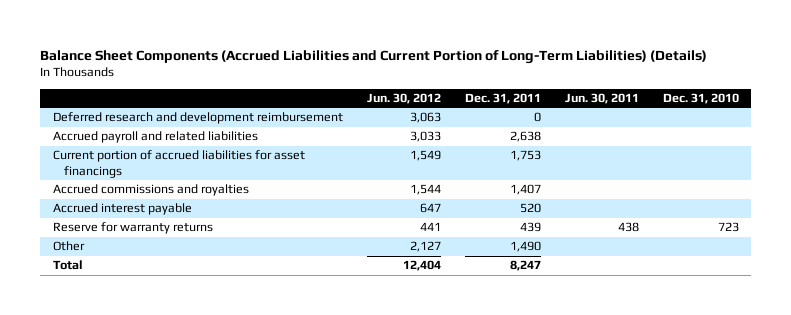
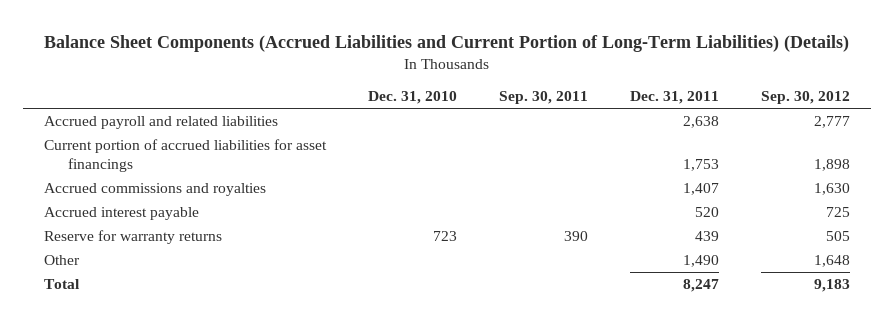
[366,92,441,104] Jun. 30, 2012 -> none
[564,92,639,104] Jun. 30, 2011 -> none
none -> [499,91,589,105] Sep. 30, 2011
none -> [761,91,851,105] Sep. 30, 2012
[52,112,343,125] Deferred research and development reimbursement -> none

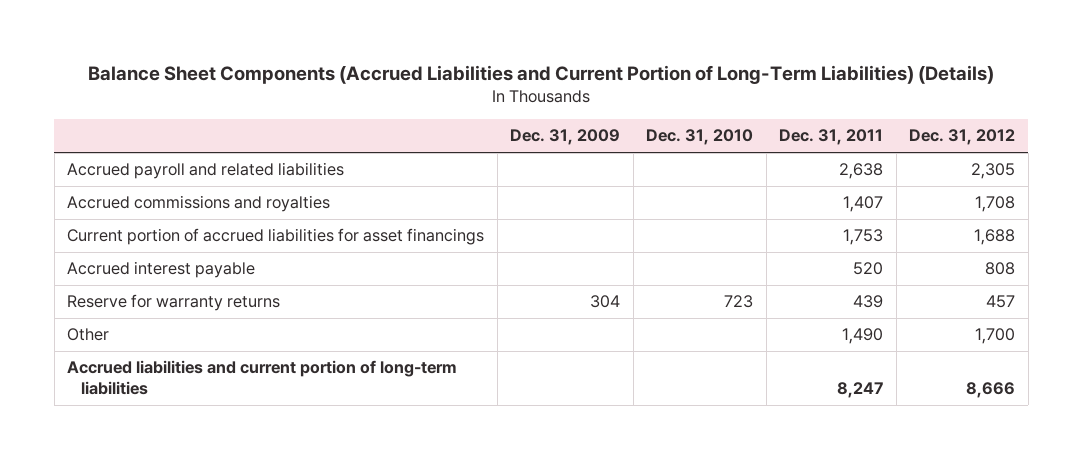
[499,91,589,105] Sep. 30, 2011 -> none
[761,91,851,105] Sep. 30, 2012 -> none
none -> [510,129,621,146] Dec. 31, 2009
none -> [909,129,1016,146] Dec. 31, 2012
[44,138,328,173] Current portion of accrued liabilities for asset financings -> [67,228,485,246] Current portion of accrued liabilities for asset financings
[44,278,81,289] Total -> [67,360,458,396] Accrued liabilities and current portion of long-term liabilities

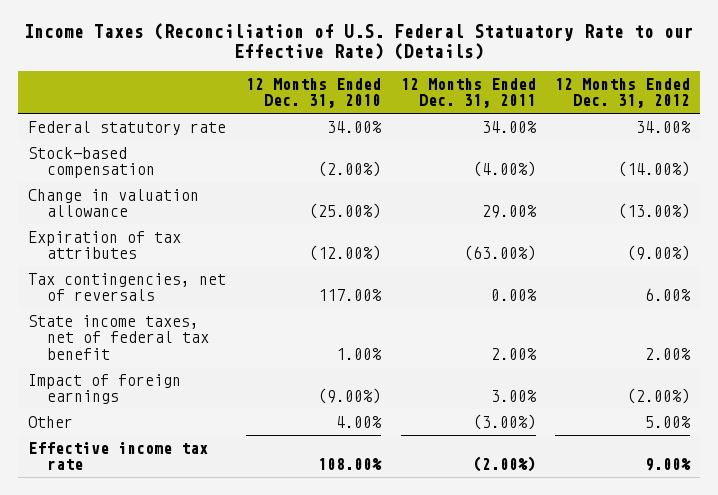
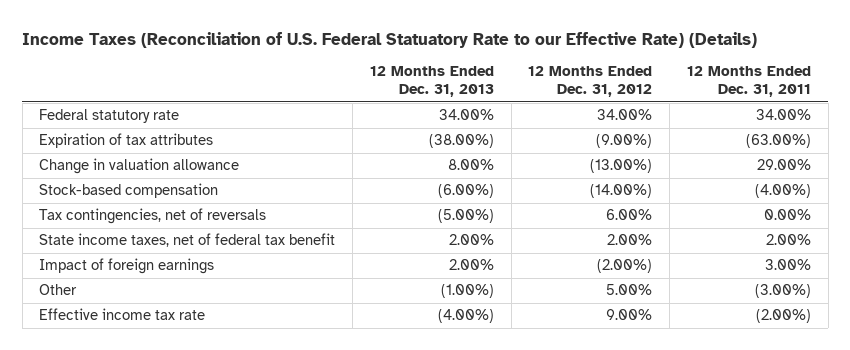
[245,77,381,109] 12 Months Ended Dec. 31, 2010 -> none
none -> [369,66,494,98] 12 Months Ended Dec. 31, 2013
[28,188,200,218] Change in valuation allowance -> [39,158,240,175] Change in valuation allowance
[28,146,155,179] Stock-based compensation -> [39,183,219,199] Stock-based compensation

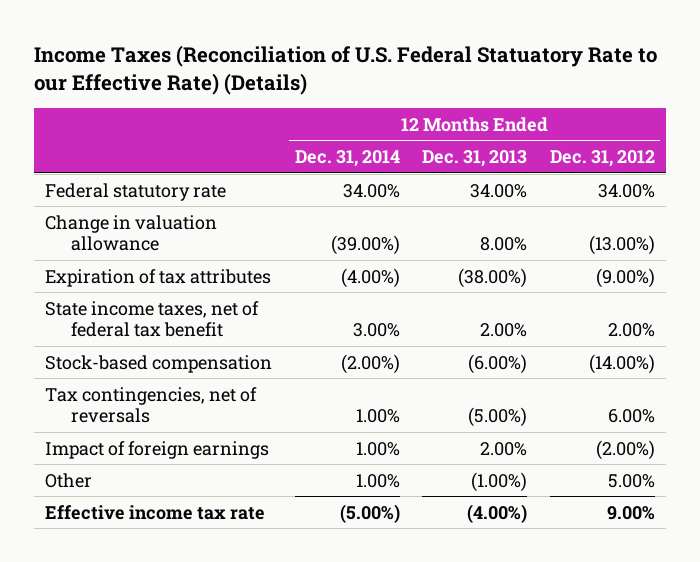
[686,66,811,98] 12 Months Ended Dec. 31, 2011 -> none
none -> [294,150,400,168] Dec. 31, 2014
[39,133,214,149] Expiration of tax attributes -> [45,268,272,287] Expiration of tax attributes
[39,233,336,248] State income taxes, net of federal tax benefit -> [45,300,260,338] State income taxes, net of federal tax benefit

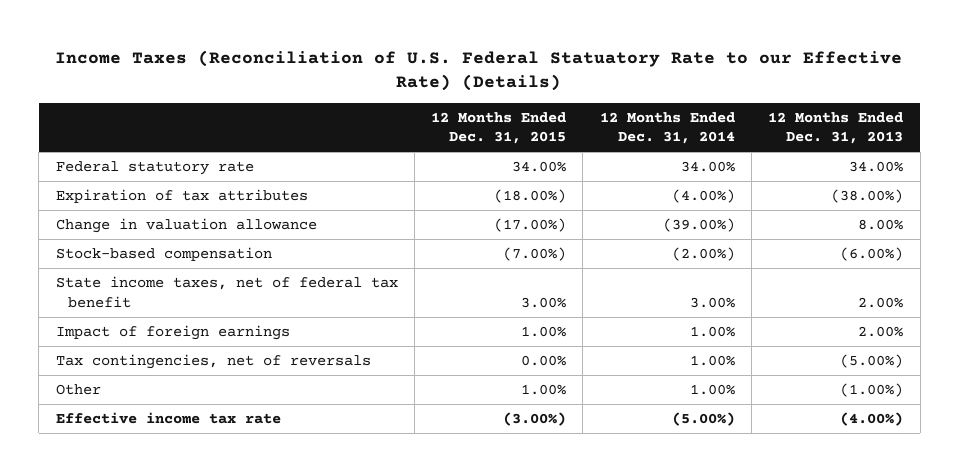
[549,150,655,168] Dec. 31, 2012 -> none
none -> [431,111,567,145] 12 Months Ended Dec. 31, 2015
[45,214,218,252] Change in valuation allowance -> [55,218,317,234] Change in valuation allowance
[45,300,260,338] State income taxes, net of federal tax benefit -> [55,276,398,308] State income taxes, net of federal tax benefit
[45,386,258,424] Tax contingencies, net of reversals -> [55,354,371,370] Tax contingencies, net of reversals

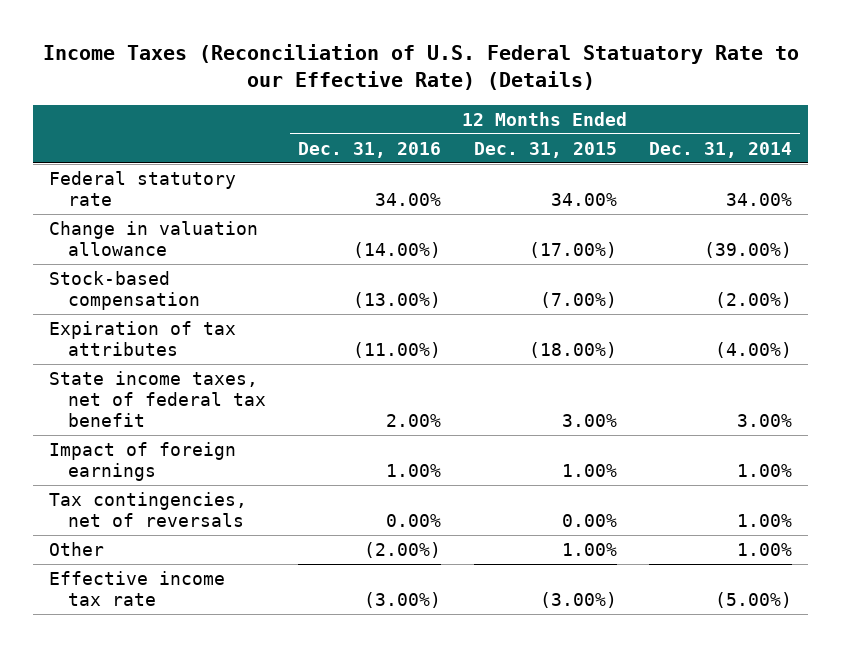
[768,111,904,145] 12 Months Ended Dec. 31, 2013 -> none
none -> [298,141,442,158] Dec. 31, 2016
[55,189,308,204] Expiration of tax attributes -> [49,320,237,356] Expiration of tax attributes

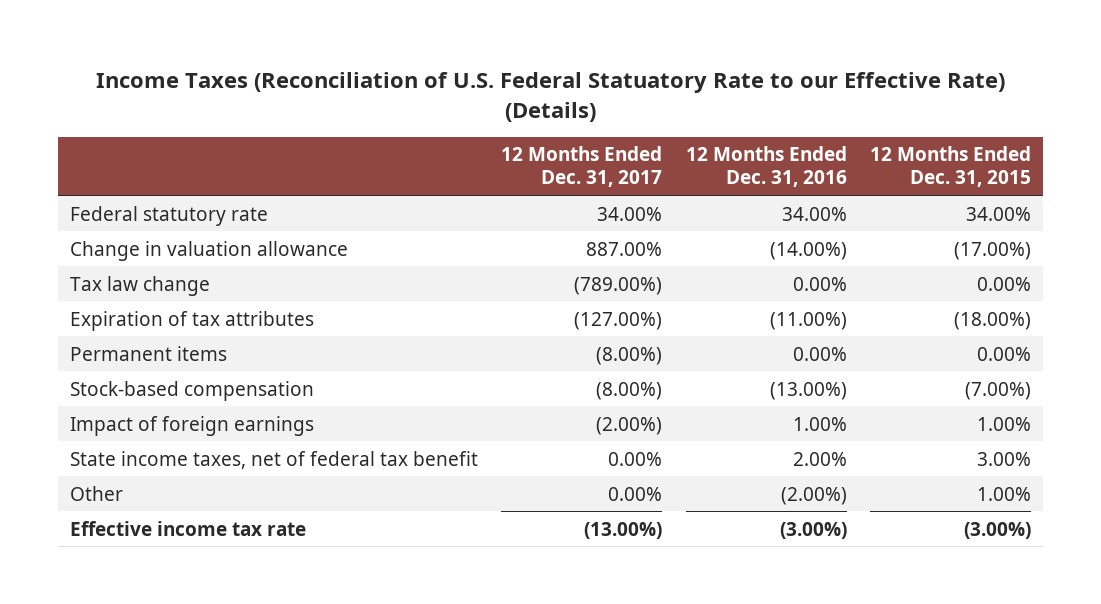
[648,141,792,158] Dec. 31, 2014 -> none
none -> [501,146,663,188] 12 Months Ended Dec. 31, 2017
none -> [69,275,210,296] Tax law change
none -> [69,345,227,361] Permanent items
[49,270,200,310] Stock-based compensation -> [69,380,314,401] Stock-based compensation
[49,491,248,527] Tax contingencies, net of reversals -> none
[49,370,266,427] State income taxes, net of federal tax benefit -> [69,450,478,469] State income taxes, net of federal tax benefit

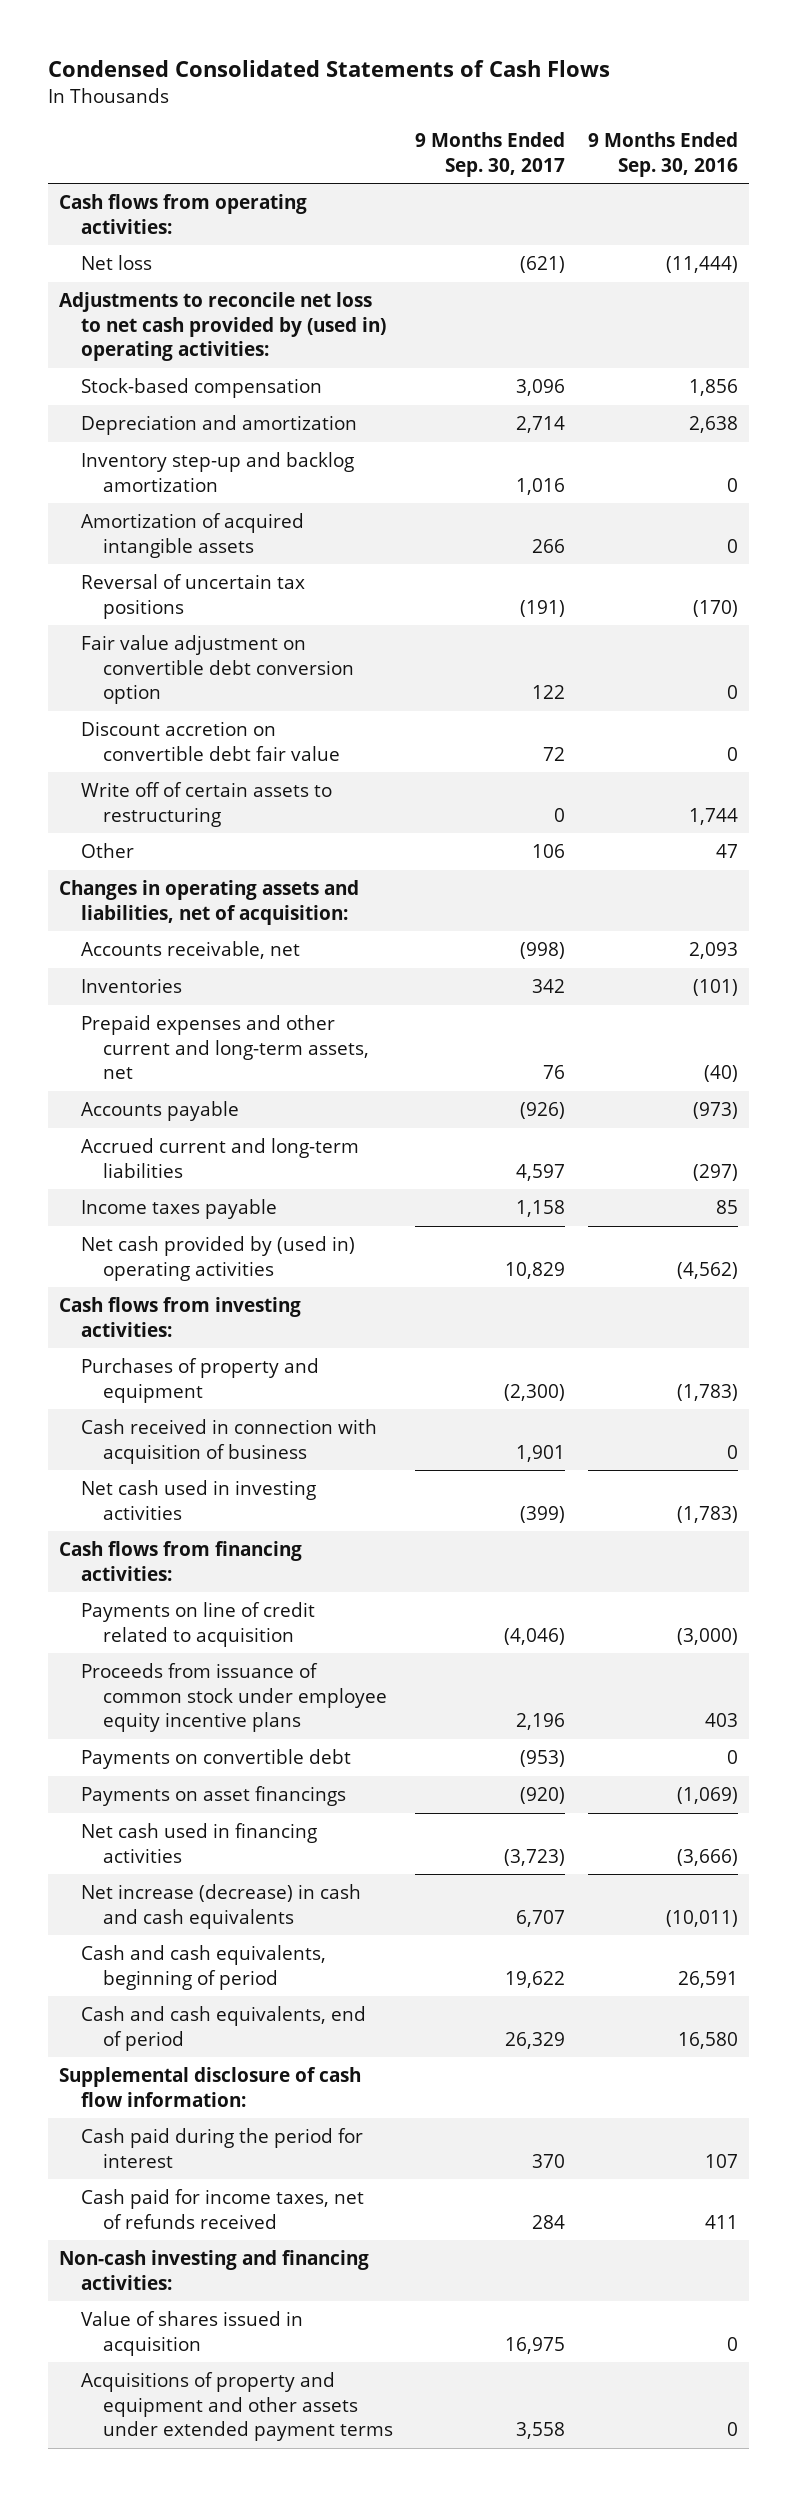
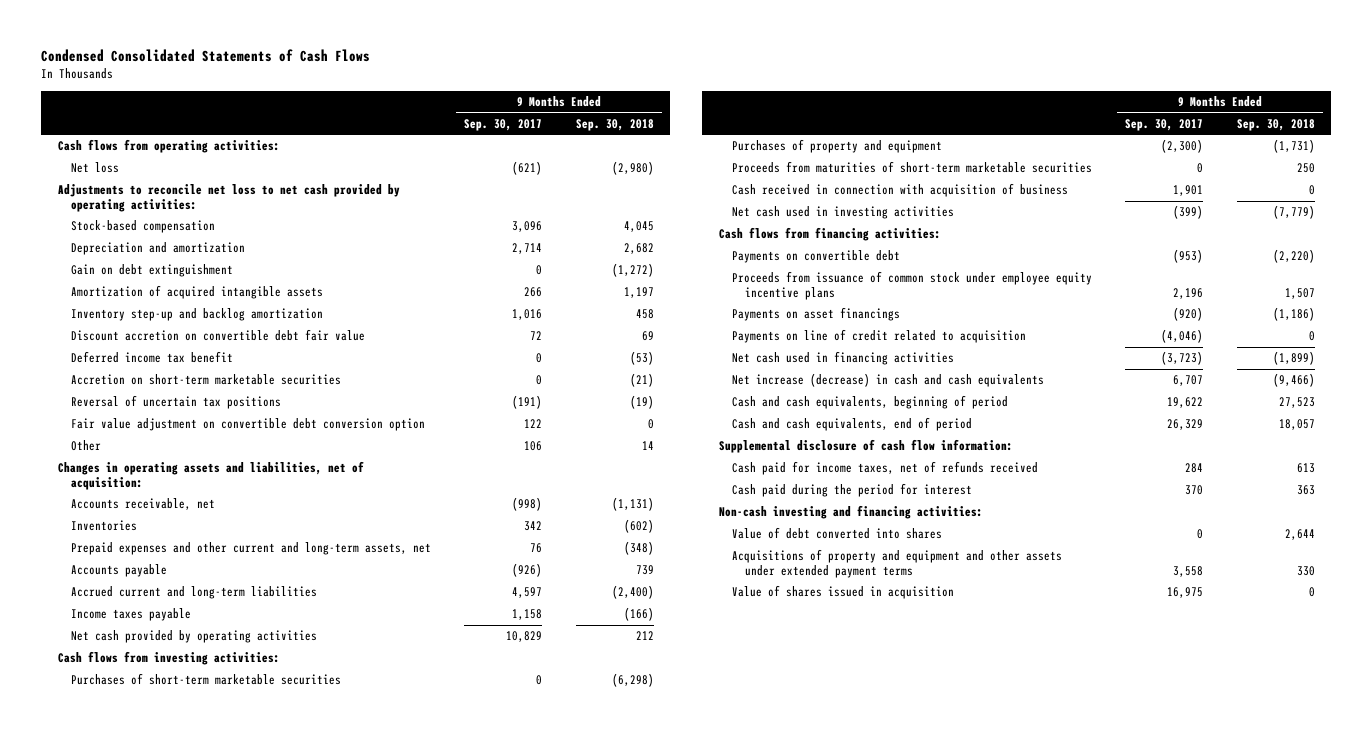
[587,132,738,177] 9 Months Ended Sep. 30, 2016 -> none
none -> [575,118,654,131] Sep. 30, 2018
[58,292,386,361] Adjustments to reconcile net loss to net cash provided by (used in) operating activities: -> [57,184,400,212] Adjustments to reconcile net loss to net cash provided by operating activities:
none -> [70,264,233,278] Gain on debt extinguishment
[80,452,354,492] Inventory step-up and backlog amortization -> [70,308,323,322] Inventory step-up and backlog amortization
[80,721,340,761] Discount accretion on convertible debt fair value -> [70,329,365,342] Discount accretion on convertible debt fair value
none -> [70,351,233,364] Deferred income tax benefit
none -> [70,374,341,386] Accretion on short-term marketable securities
[80,782,332,827] Write off of certain assets to restructuring -> none
[80,1236,355,1281] Net cash provided by (used in) operating activities -> [70,630,317,644] Net cash provided by operating activities
none -> [70,673,341,686] Purchases of short-term marketable securities
none -> [731,161,1092,174] Proceeds from maturities of short-term marketable securities
[80,1663,387,1732] Proceeds from issuance of common stock under employee equity incentive plans -> [731,271,1092,300] Proceeds from issuance of common stock under employee equity incentive plans
[80,1602,315,1647] Payments on line of credit related to acquisition -> [731,329,1026,344] Payments on line of credit related to acquisition
[80,2128,363,2168] Cash paid during the period for interest -> [731,483,972,498] Cash paid during the period for interest
none -> [731,527,942,540] Value of debt converted into shares
[80,2311,303,2356] Value of shares issued in acquisition -> [731,585,954,600] Value of shares issued in acquisition

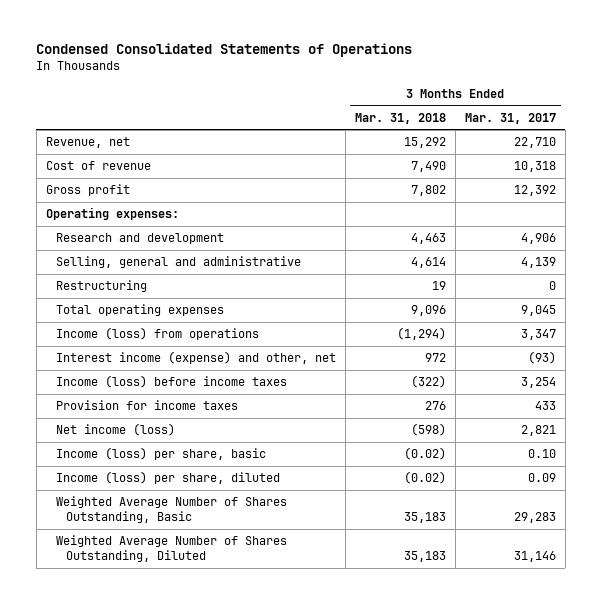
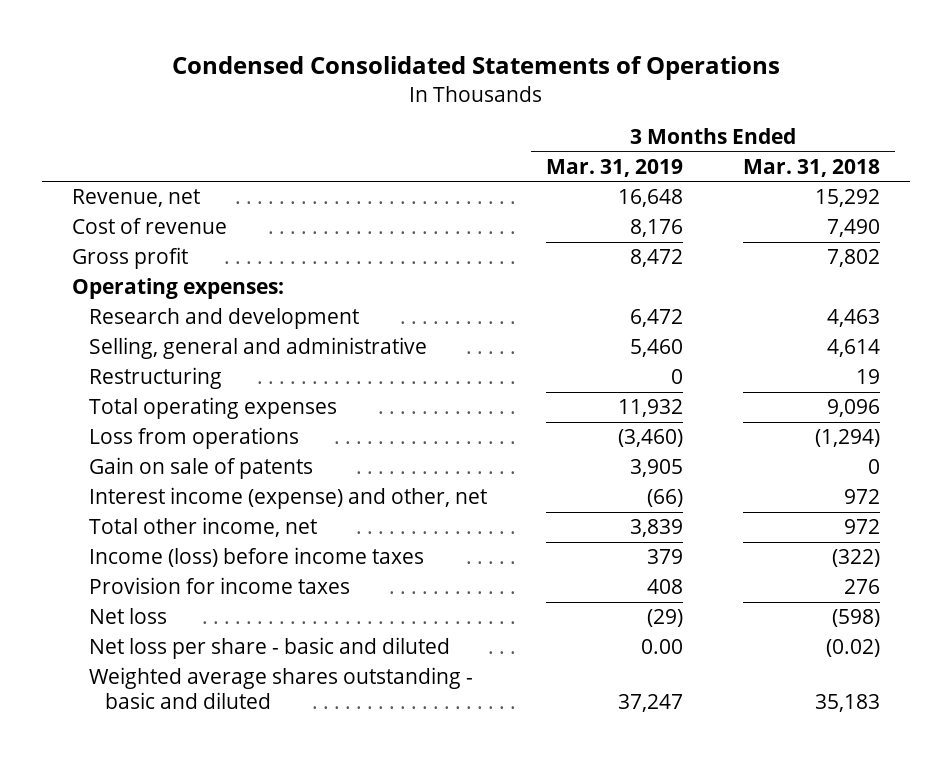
[464,112,556,124] Mar. 31, 2017 -> none
none -> [546,158,684,177] Mar. 31, 2019
[55,327,259,341] Income (loss) from operations -> [88,427,299,450] Loss from operations
none -> [88,457,313,480] Gain on sale of patents
none -> [88,517,317,538] Total other income, net
[55,471,280,485] Income (loss) per share, diluted -> none
[55,535,287,563] Weighted Average Number of Shares Outstanding, Diluted -> none
[55,423,175,437] Net income (loss) -> [88,608,167,625] Net loss
[55,447,266,461] Income (loss) per share, basic -> [88,637,450,660] Net loss per share - basic and diluted
[55,496,287,524] Weighted Average Number of Shares Outstanding, Basic -> [88,667,473,709] Weighted average shares outstanding - basic and diluted

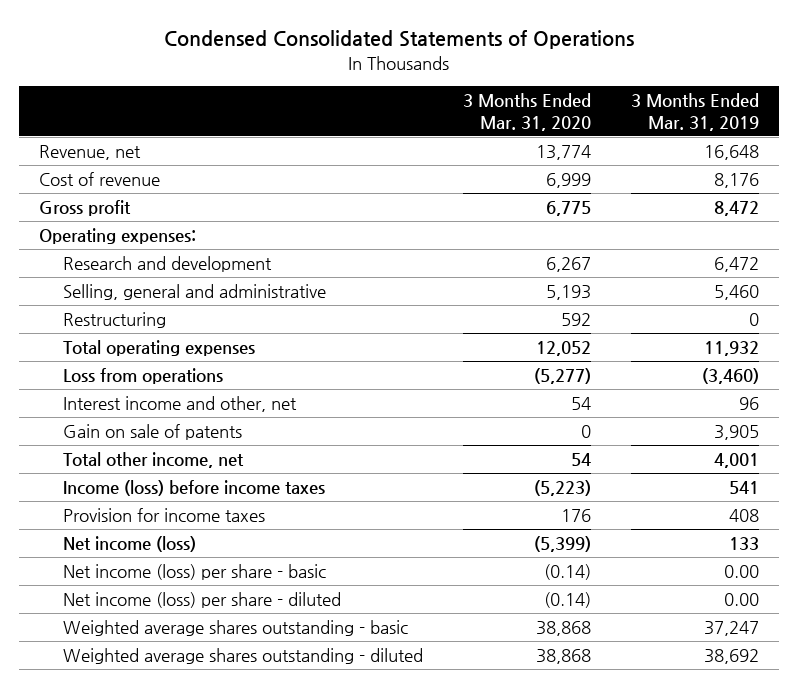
[742,158,880,177] Mar. 31, 2018 -> none
none -> [462,92,591,131] 3 Months Ended Mar. 31, 2020
none -> [63,395,298,412] Interest income and other, net
[88,487,487,510] Interest income (expense) and other, net -> none
[630,519,684,538] 3,839 -> [713,452,759,468] 4,001
[647,549,684,565] 379 -> [728,480,759,494] 541
[88,608,167,625] Net loss -> [63,535,197,552] Net income (loss)
[647,609,684,628] (29) -> [728,536,759,550] 133
[88,637,450,660] Net loss per share - basic and diluted -> [63,563,327,580] Net income (loss) per share - basic
none -> [63,591,342,608] Net income (loss) per share - diluted
[88,667,473,709] Weighted average shares outstanding - basic and diluted -> [63,619,409,636] Weighted average shares outstanding - basic
none -> [63,647,424,664] Weighted average shares outstanding - diluted

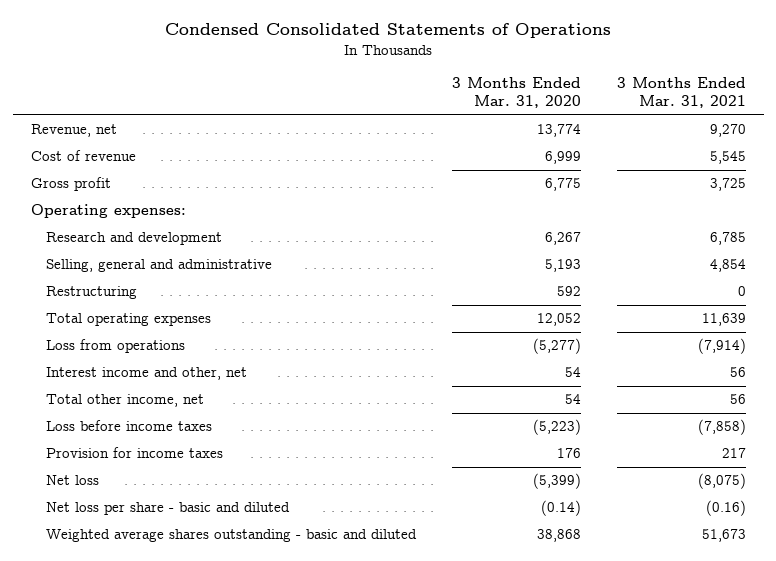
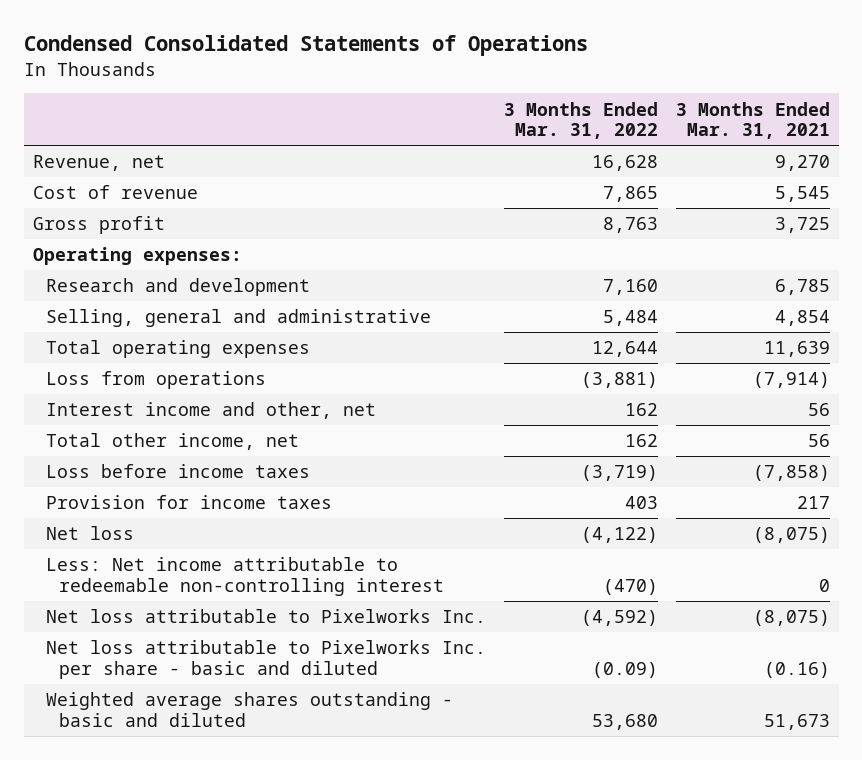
[451,76,581,109] 3 Months Ended Mar. 31, 2020 -> none
none -> [503,101,658,140] 3 Months Ended Mar. 31, 2022
[46,286,138,300] Restructuring -> none
none -> [45,557,444,596] Less: Net income attributable to redeemable non-controlling interest
none -> [45,609,486,624] Net loss attributable to Pixelworks Inc.
[46,502,291,516] Net loss per share - basic and diluted -> [45,640,486,679] Net loss attributable to Pixelworks Inc. per share - basic and diluted

